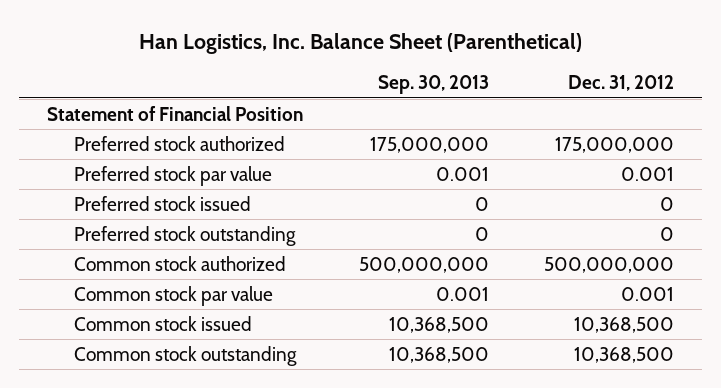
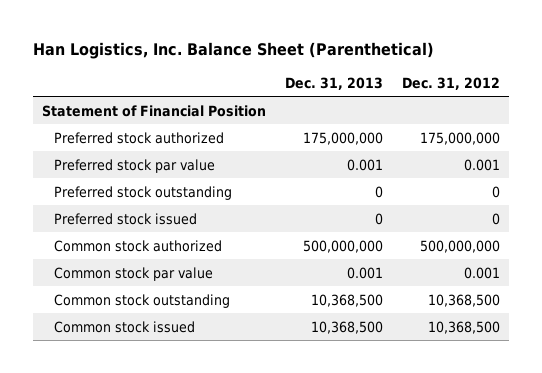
[377,75,489,95] Sep. 30, 2013 -> none
none -> [284,76,383,90] Dec. 31, 2013
[74,195,252,211] Preferred stock issued -> [53,212,197,225] Preferred stock issued
[74,315,253,331] Common stock issued -> [53,320,195,333] Common stock issued

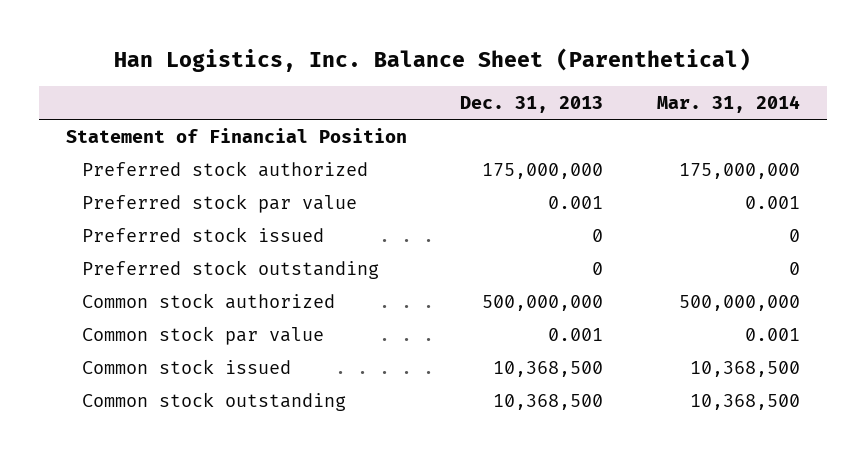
[401,76,500,90] Dec. 31, 2012 -> none
none -> [656,94,800,113] Mar. 31, 2014
[53,185,232,200] Preferred stock outstanding -> [81,260,379,280] Preferred stock outstanding
[53,293,230,308] Common stock outstanding -> [81,392,346,412] Common stock outstanding

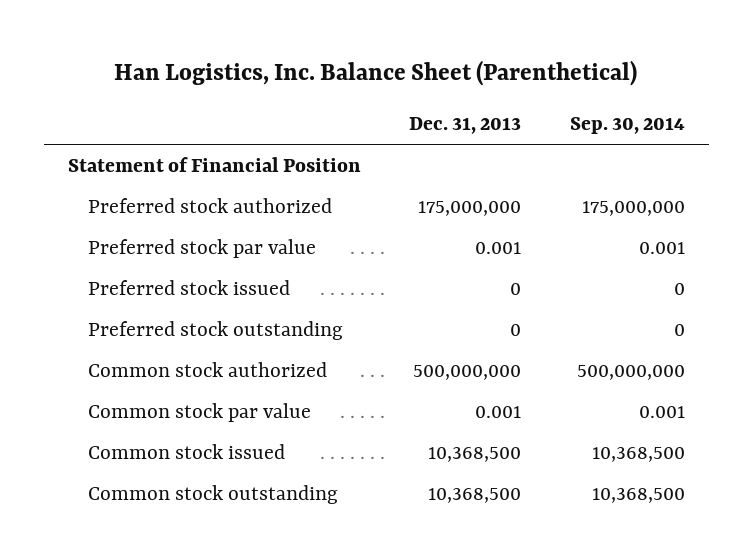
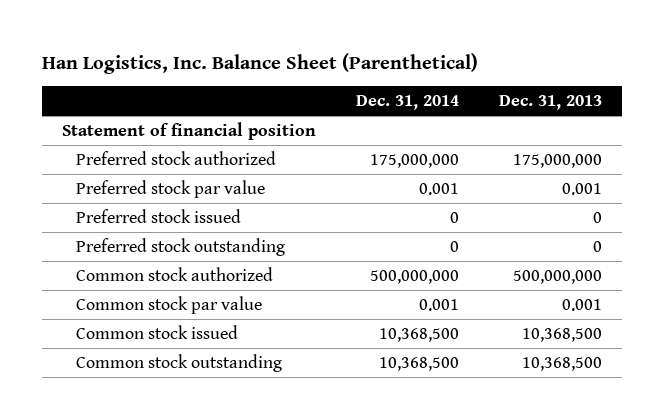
[569,117,685,135] Sep. 30, 2014 -> none
none -> [356,95,460,111] Dec. 31, 2014
[68,157,362,173] Statement of Financial Position -> [62,121,317,140] Statement of financial position

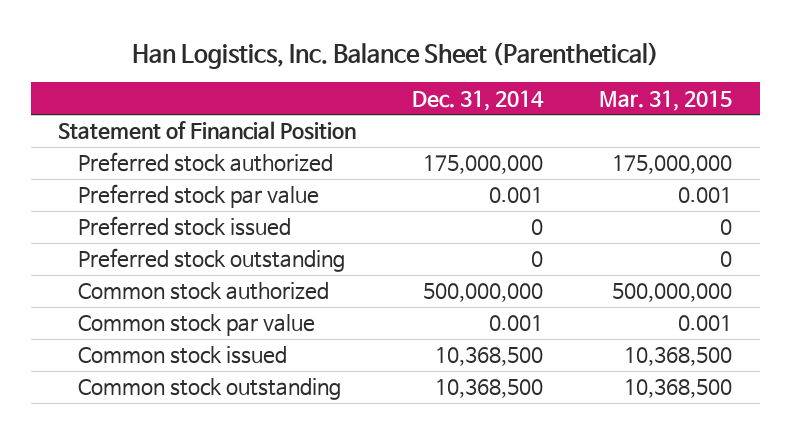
[499,95,603,111] Dec. 31, 2013 -> none
none -> [598,89,732,111] Mar. 31, 2015
[62,121,317,140] Statement of financial position -> [58,121,357,141] Statement of Financial Position

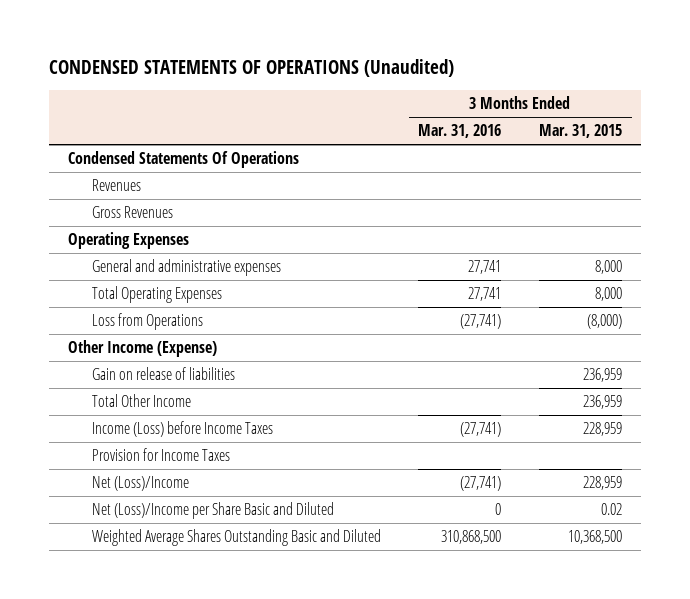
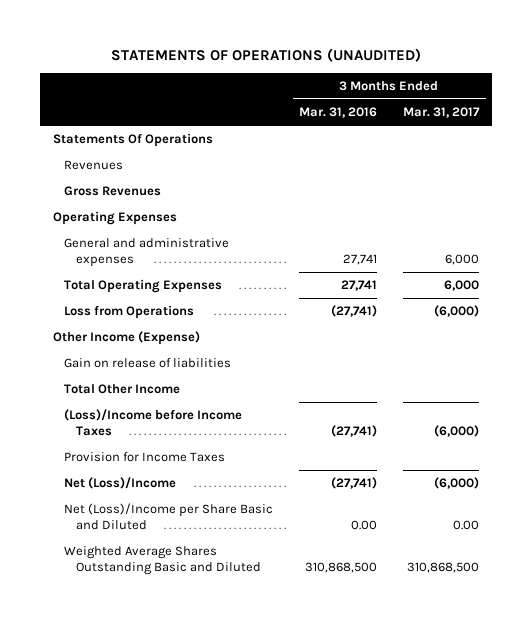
[48,58,454,77] CONDENSED STATEMENTS OF OPERATIONS (Unaudited) -> [111,47,422,62] STATEMENTS OF OPERATIONS (UNAUDITED)
[539,124,623,139] Mar. 31, 2015 -> none
none -> [403,107,481,119] Mar. 31, 2017
[67,151,299,169] Condensed Statements Of Operations -> [52,133,213,148] Statements Of Operations
[91,421,273,438] Income (Loss) before Income Taxes -> [64,409,243,437] (Loss)/Income before Income Taxes
[495,503,502,516] 0 -> [351,520,378,531] 0.00

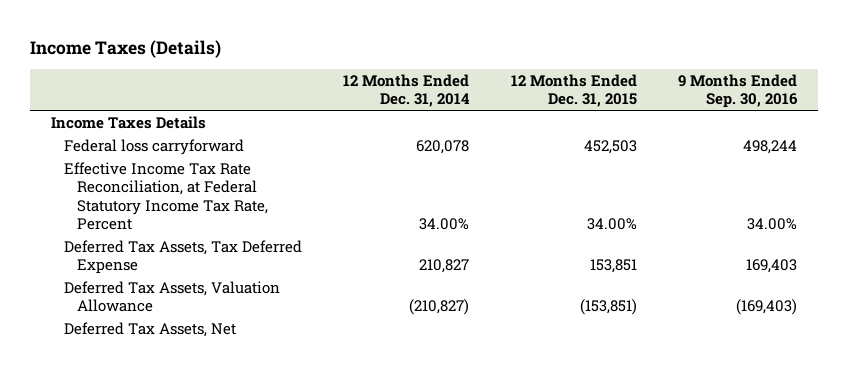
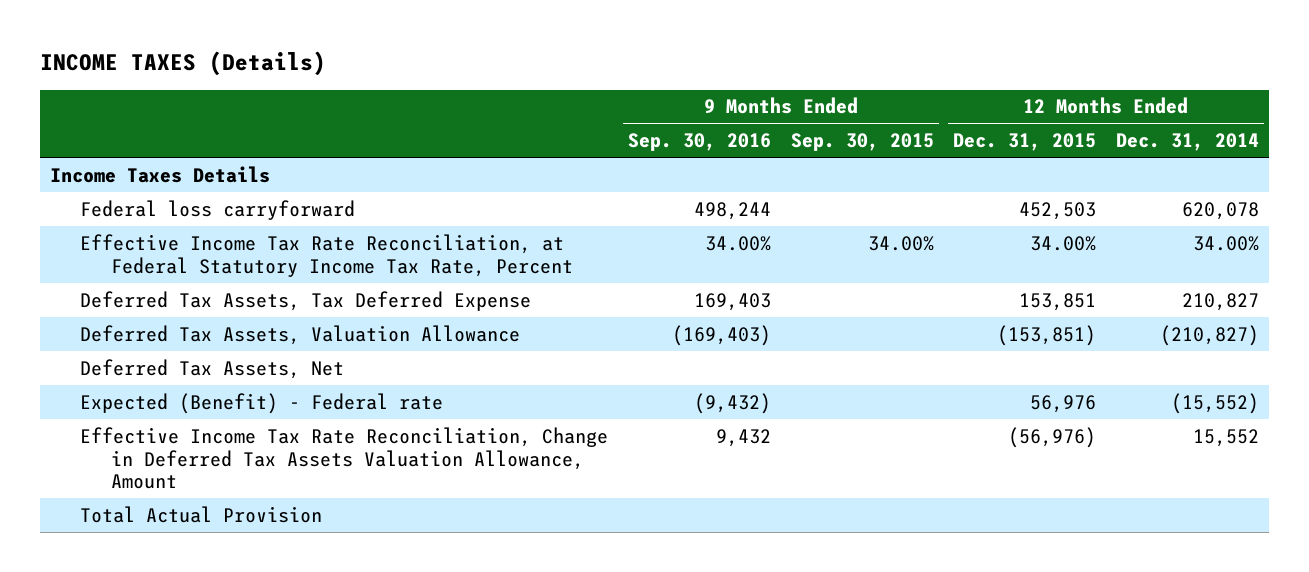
[30,40,222,59] Income Taxes (Details) -> [39,51,326,77] INCOME TAXES (Details)
none -> [790,133,934,152] Sep. 30, 2015
none -> [80,392,444,414] Expected (Benefit) - Federal rate
none -> [80,426,609,490] Effective Income Tax Rate Reconciliation, Change in Deferred Tax Assets Valuation Allowance, Amount
none -> [80,505,323,523] Total Actual Provision

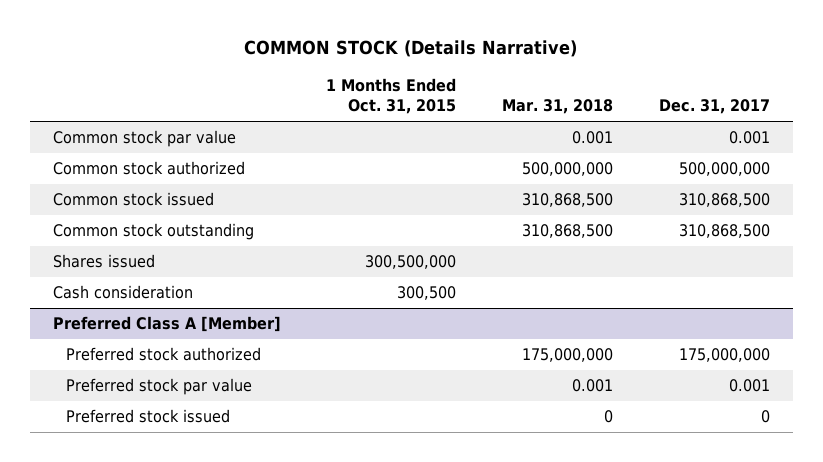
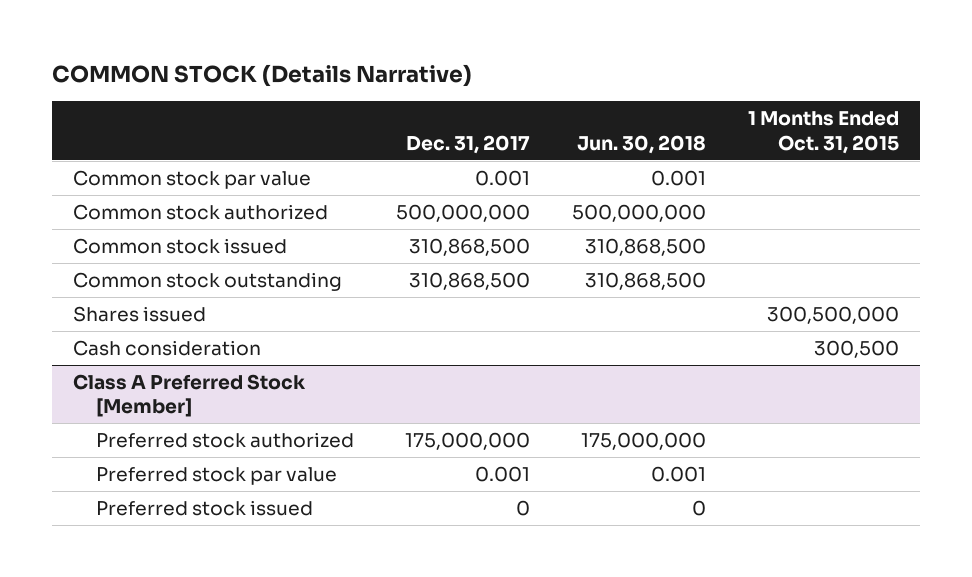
[502,99,614,115] Mar. 31, 2018 -> none
none -> [577,134,707,154] Jun. 30, 2018
[52,316,281,333] Preferred Class A [Member] -> [73,374,307,418] Class A Preferred Stock [Member]

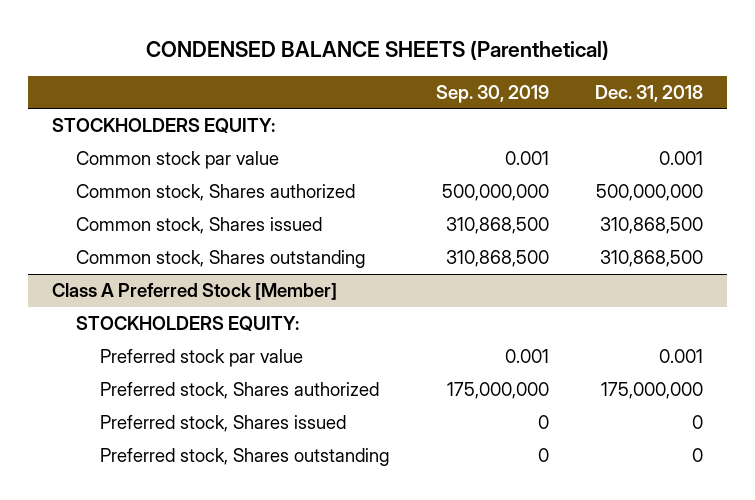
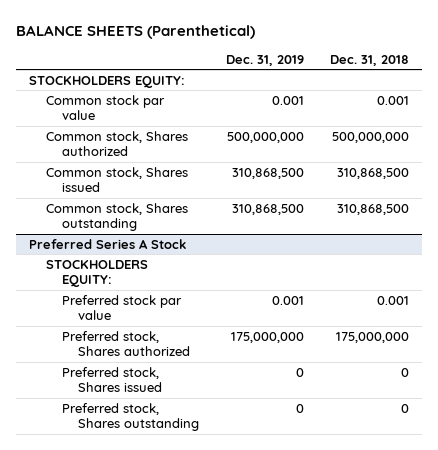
[145,40,609,61] CONDENSED BALANCE SHEETS (Parenthetical) -> [15,25,255,40] BALANCE SHEETS (Parenthetical)
[435,84,549,103] Sep. 30, 2019 -> none
none -> [225,54,304,66] Dec. 31, 2019
[51,283,337,301] Class A Preferred Stock [Member] -> [29,238,187,249] Preferred Series A Stock

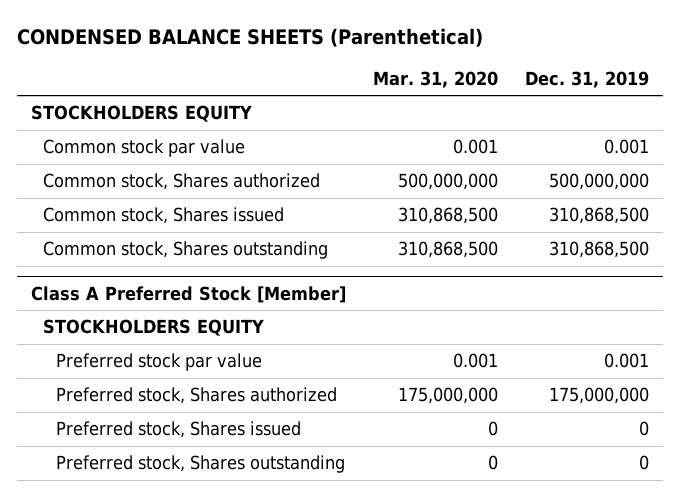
[15,25,255,40] BALANCE SHEETS (Parenthetical) -> [17,28,484,48] CONDENSED BALANCE SHEETS (Parenthetical)
[330,54,410,66] Dec. 31, 2018 -> none
none -> [373,70,499,88] Mar. 31, 2020
[29,75,186,88] STOCKHOLDERS EQUITY: -> [30,105,252,123] STOCKHOLDERS EQUITY
[29,238,187,249] Preferred Series A Stock -> [30,285,346,303] Class A Preferred Stock [Member]
[45,259,148,288] STOCKHOLDERS EQUITY: -> [43,319,265,337] STOCKHOLDERS EQUITY

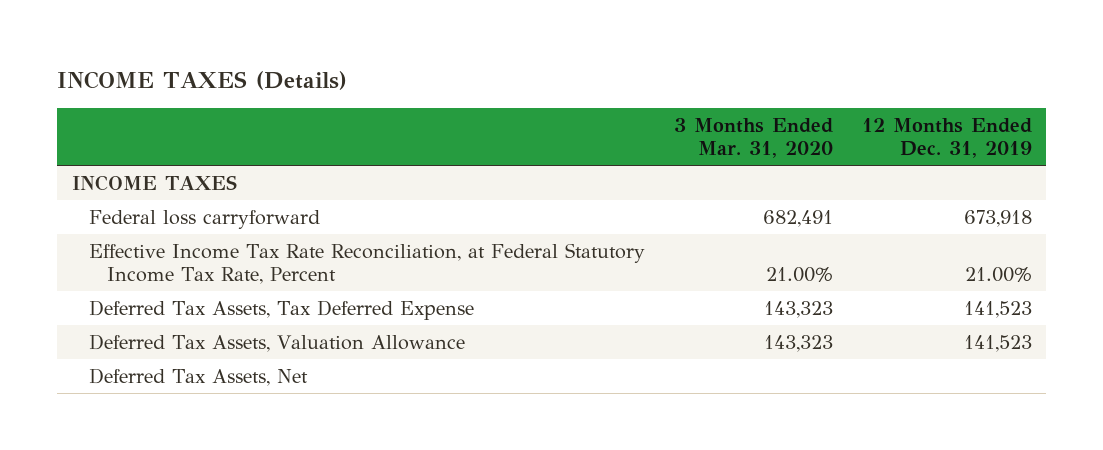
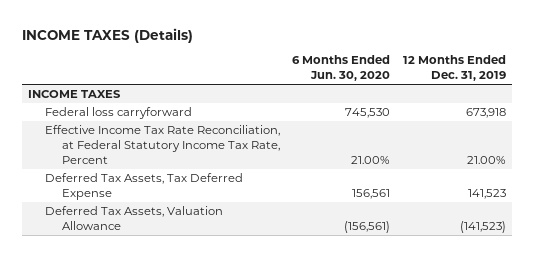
[673,118,833,159] 3 Months Ended Mar. 31, 2020 -> none
none -> [292,55,391,82] 6 Months Ended Jun. 30, 2020
[89,367,309,386] Deferred Tax Assets, Net -> none
[963,334,1032,352] 141,523 -> [459,220,506,233] (141,523)

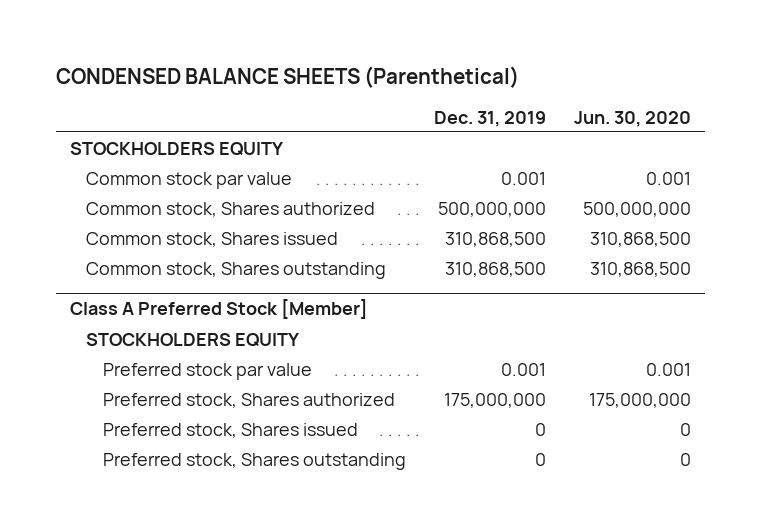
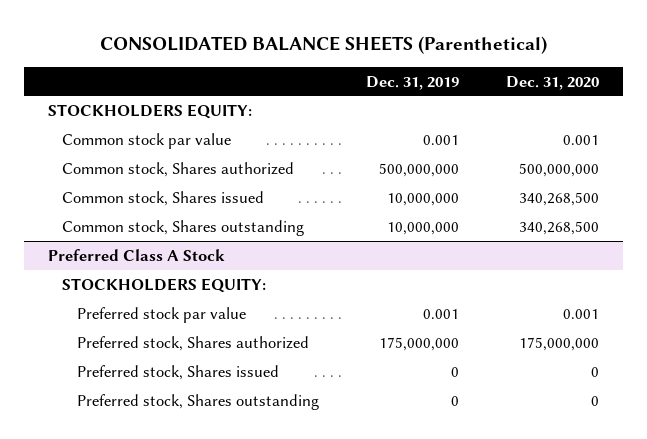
[55,65,519,88] CONDENSED BALANCE SHEETS (Parenthetical) -> [99,36,547,55] CONSOLIDATED BALANCE SHEETS (Parenthetical)
[574,110,692,127] Jun. 30, 2020 -> none
none -> [506,75,600,90] Dec. 31, 2020
[70,141,284,156] STOCKHOLDERS EQUITY -> [47,103,252,119] STOCKHOLDERS EQUITY:
[444,231,546,247] 310,868,500 -> [387,192,460,206] 10,000,000
[444,261,546,277] 310,868,500 -> [387,221,460,235] 10,000,000
[70,299,369,320] Class A Preferred Stock [Member] -> [47,248,225,261] Preferred Class A Stock
[86,332,300,347] STOCKHOLDERS EQUITY -> [62,277,267,293] STOCKHOLDERS EQUITY:

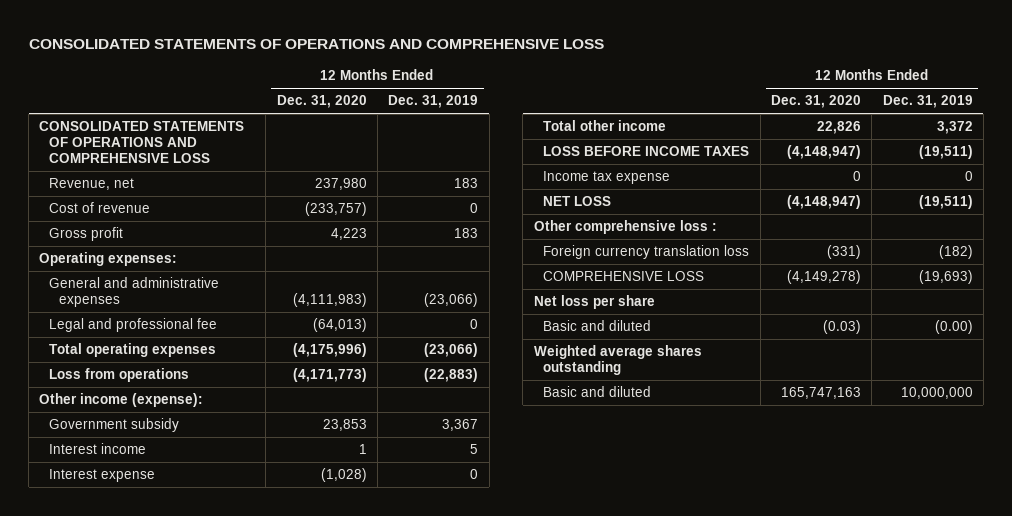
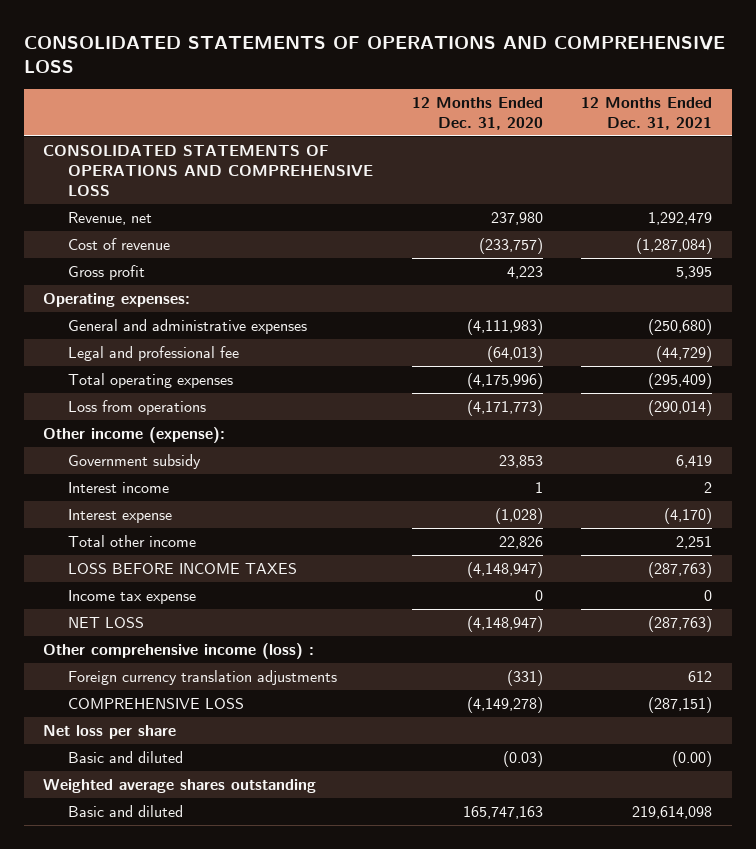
[388,95,479,109] Dec. 31, 2019 -> none
none -> [581,97,713,131] 12 Months Ended Dec. 31, 2021
[533,220,717,235] Other comprehensive loss : -> [43,642,315,659] Other comprehensive income (loss) :
[543,245,750,260] Foreign currency translation loss -> [68,669,338,685] Foreign currency translation adjustments

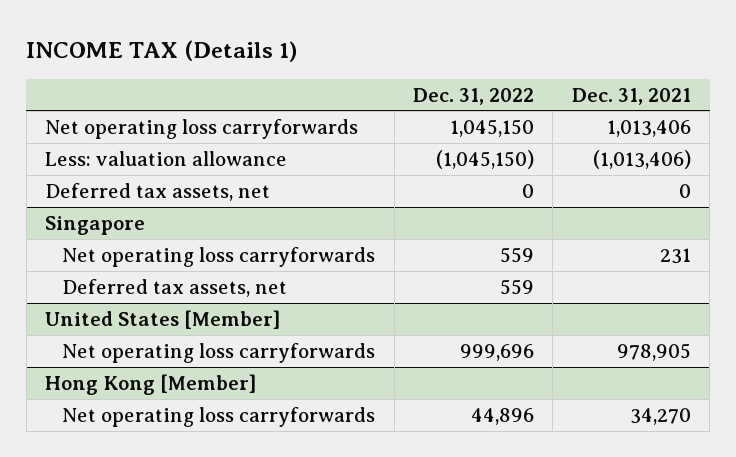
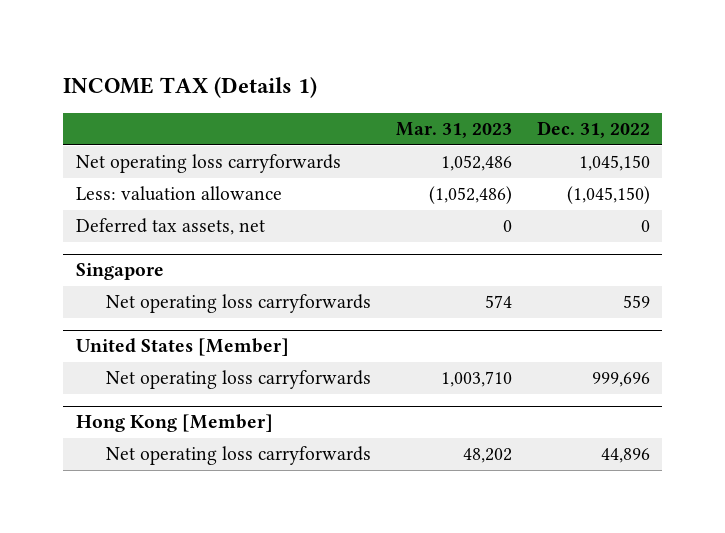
[571,87,691,105] Dec. 31, 2021 -> none
none -> [395,122,512,139] Mar. 31, 2023
[62,278,288,297] Deferred tax assets, net -> none

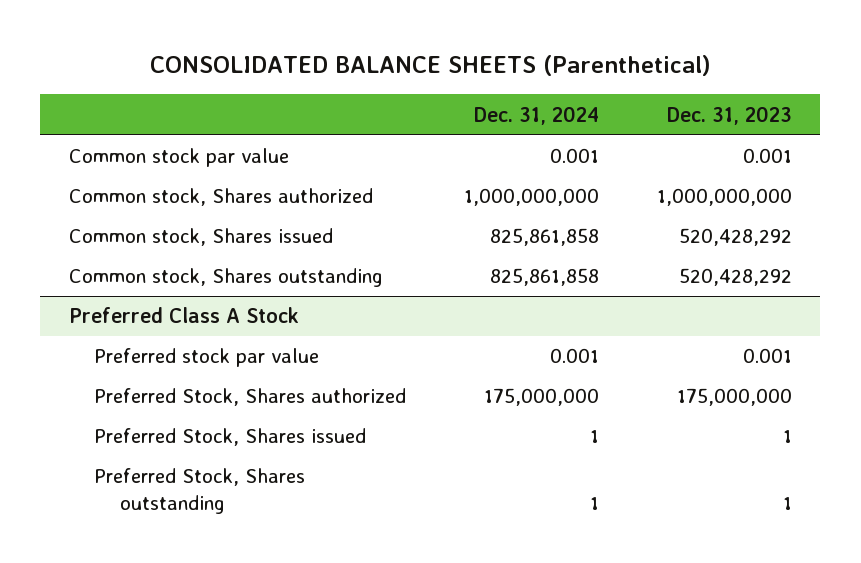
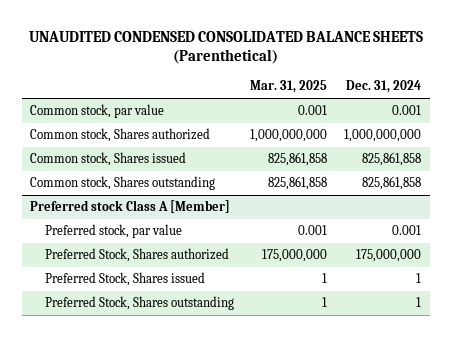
[150,55,712,77] CONSOLIDATED BALANCE SHEETS (Parenthetical) -> [28,30,423,65] UNAUDITED CONDENSED CONSOLIDATED BALANCE SHEETS (Parenthetical)
[666,105,792,125] Dec. 31, 2023 -> none
none -> [250,80,328,94] Mar. 31, 2025
[69,148,290,168] Common stock par value -> [30,104,165,119] Common stock, par value
[69,307,300,324] Preferred Class A Stock -> [30,200,231,214] Preferred stock Class A [Member]
[94,348,320,368] Preferred stock par value -> [44,224,182,239] Preferred stock, par value

